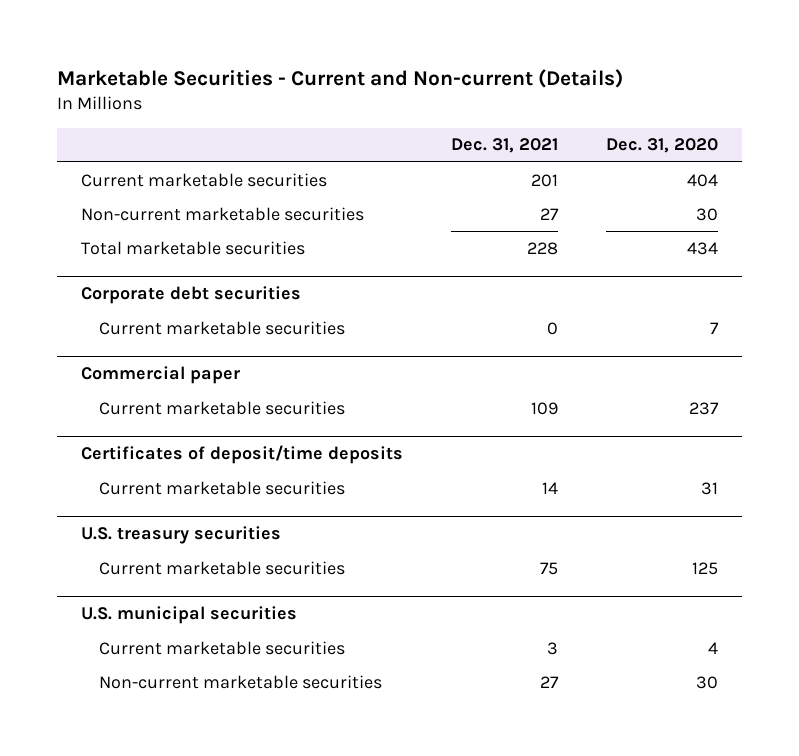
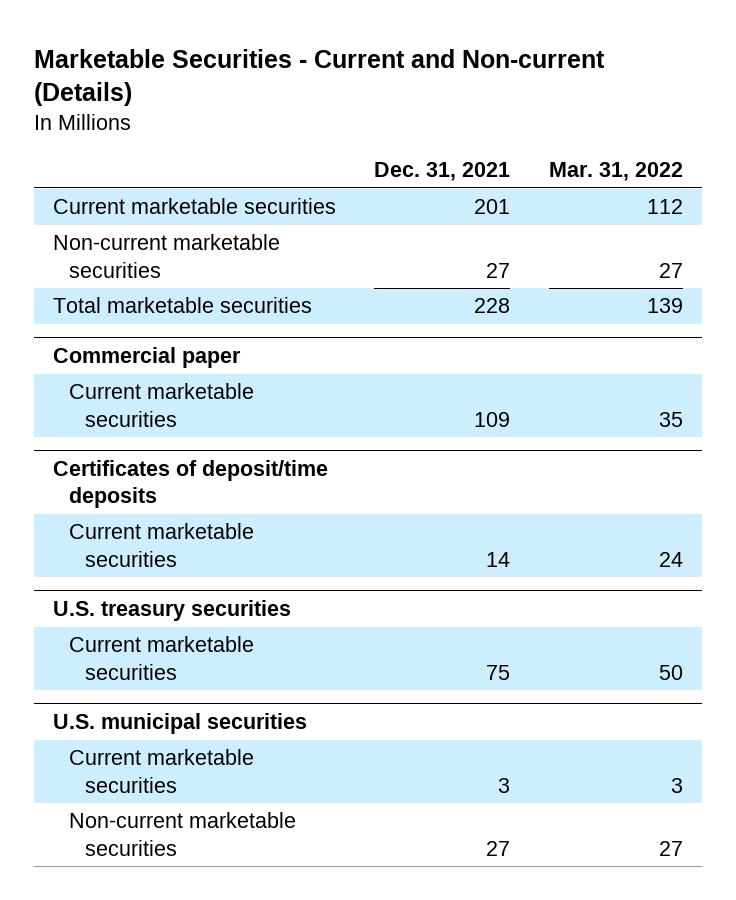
[606,138,719,154] Dec. 31, 2020 -> none
none -> [548,162,683,182] Mar. 31, 2022
[80,286,301,305] Corporate debt securities -> none
[99,320,346,335] Current marketable securities -> none

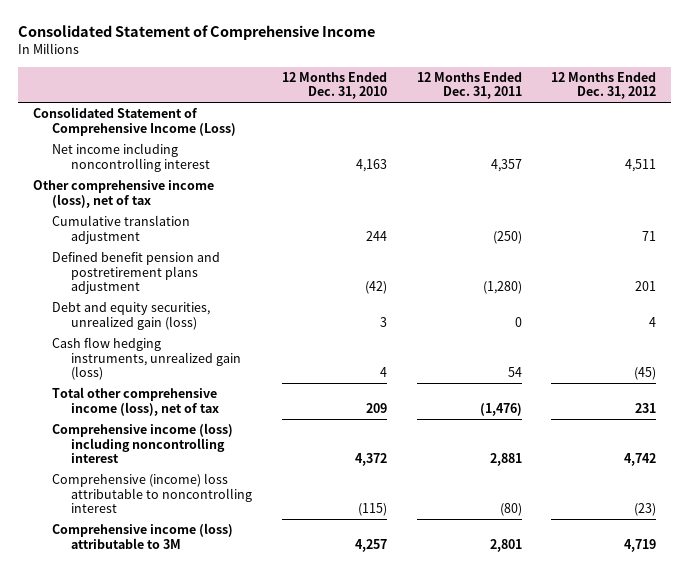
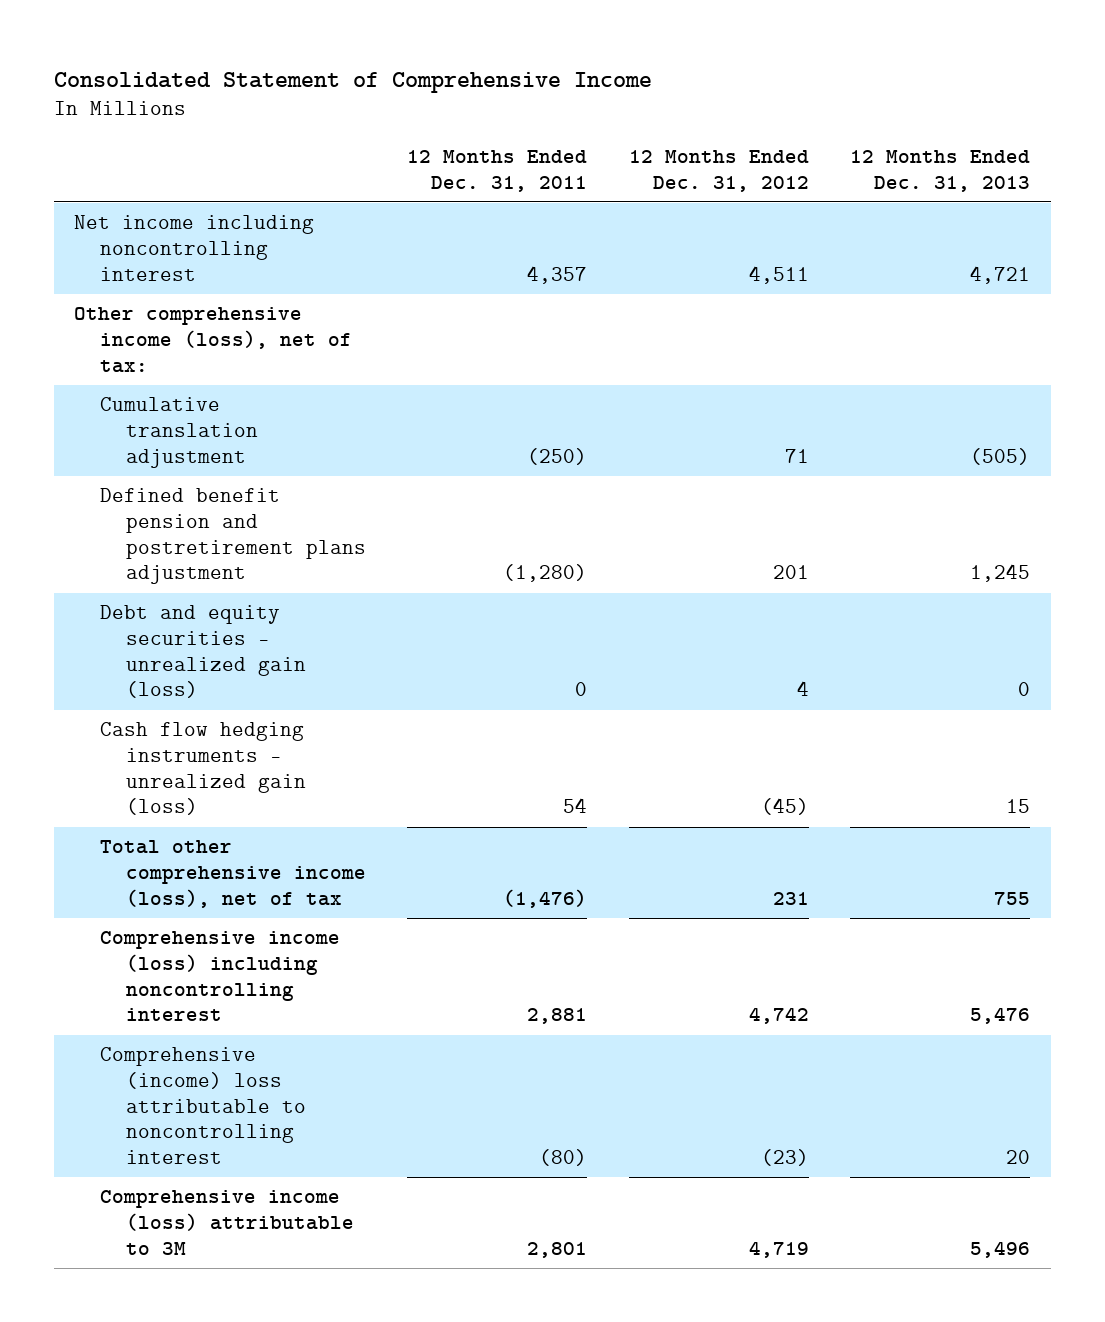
[281,71,387,100] 12 Months Ended Dec. 31, 2010 -> none
none -> [850,149,1031,192] 12 Months Ended Dec. 31, 2013
[32,107,236,136] Consolidated Statement of Comprehensive Income (Loss) -> none
[32,180,214,208] Other comprehensive income (loss), net of tax -> [74,307,353,373] Other comprehensive income (loss), net of tax:
[51,302,210,330] Debt and equity securities, unrealized gain (loss) -> [100,605,306,699] Debt and equity securities - unrealized gain (loss)
[51,337,241,381] Cash flow hedging instruments, unrealized gain (loss) -> [100,722,306,816] Cash flow hedging instruments - unrealized gain (loss)

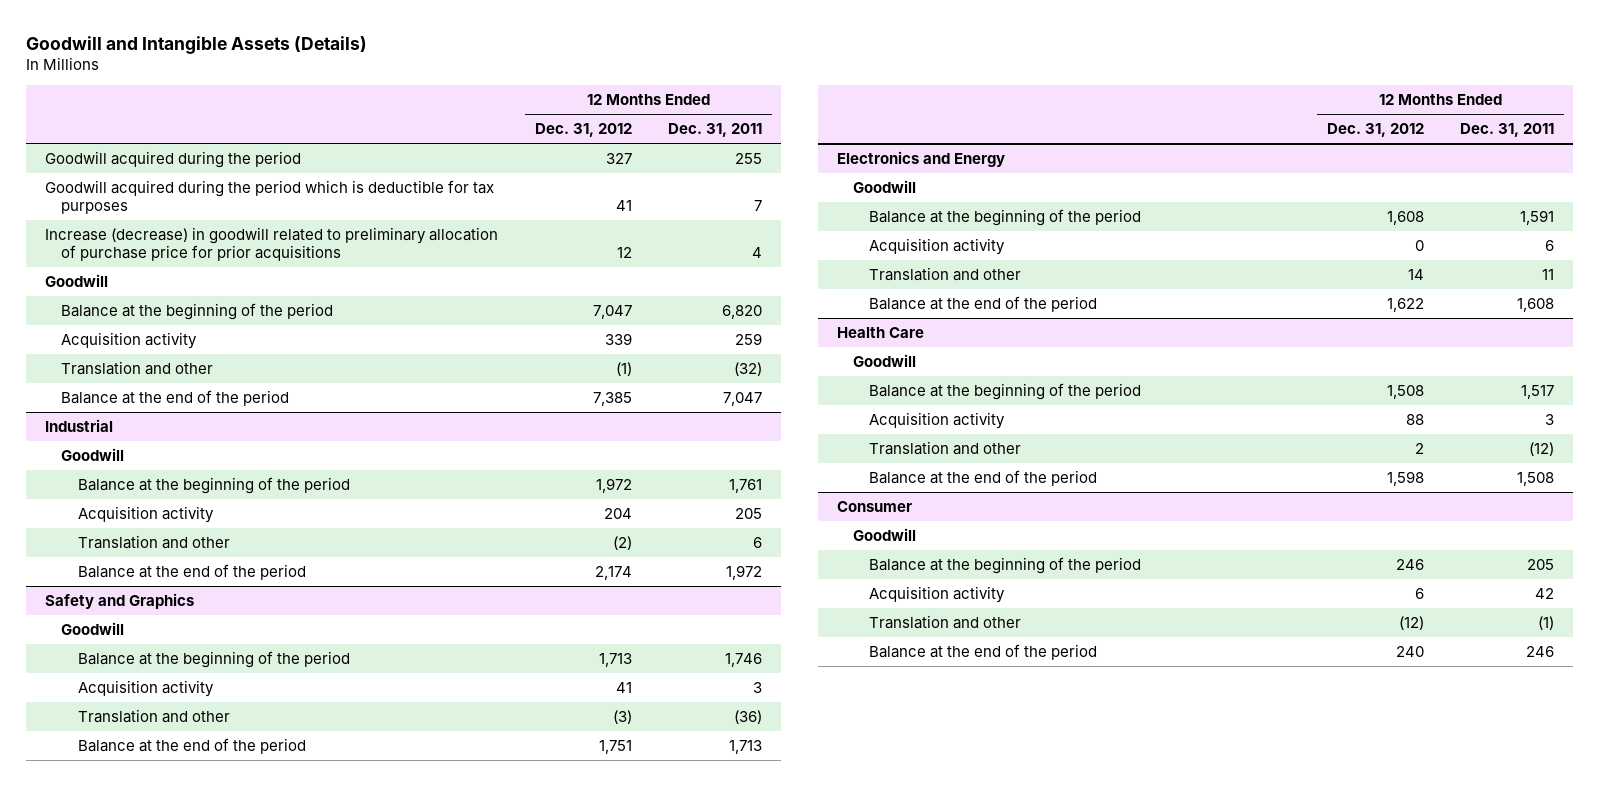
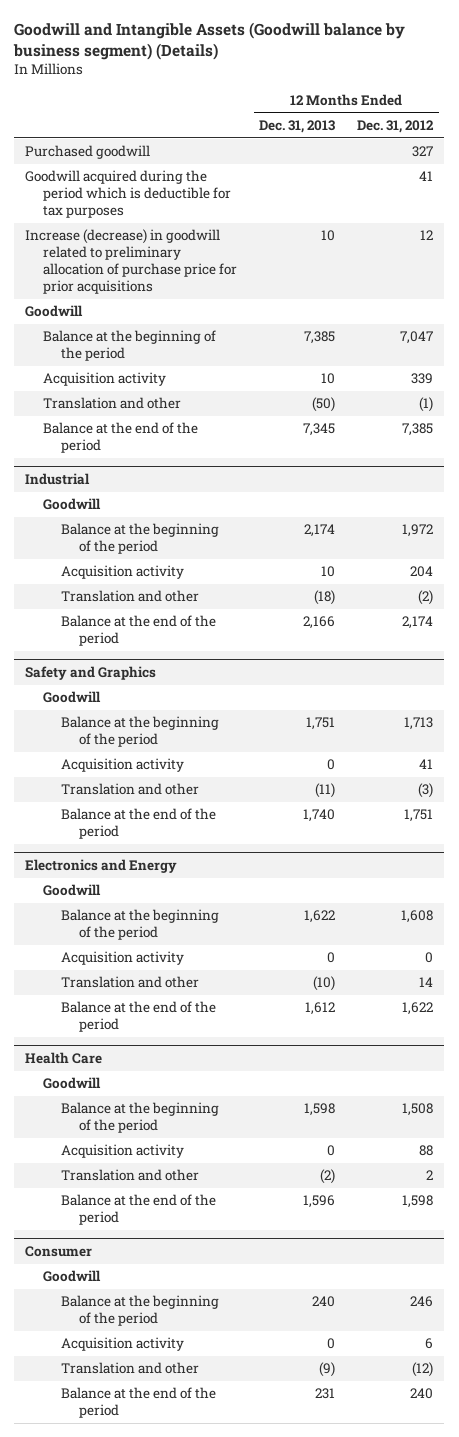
[26,35,368,54] Goodwill and Intangible Assets (Details) -> [13,22,406,60] Goodwill and Intangible Assets (Goodwill balance by business segment) (Details)
[668,123,763,138] Dec. 31, 2011 -> none
none -> [259,120,336,134] Dec. 31, 2013
[44,150,301,168] Goodwill acquired during the period -> [25,145,151,160] Purchased goodwill

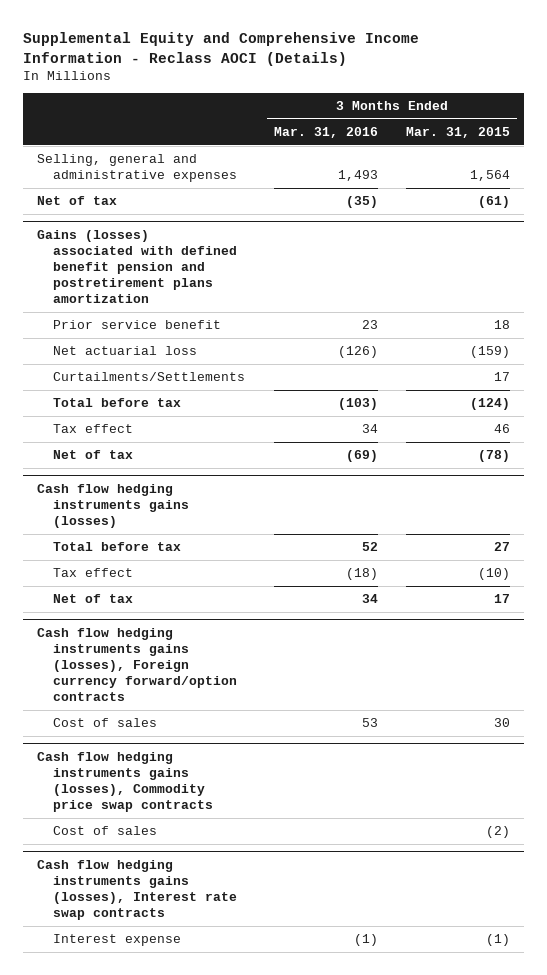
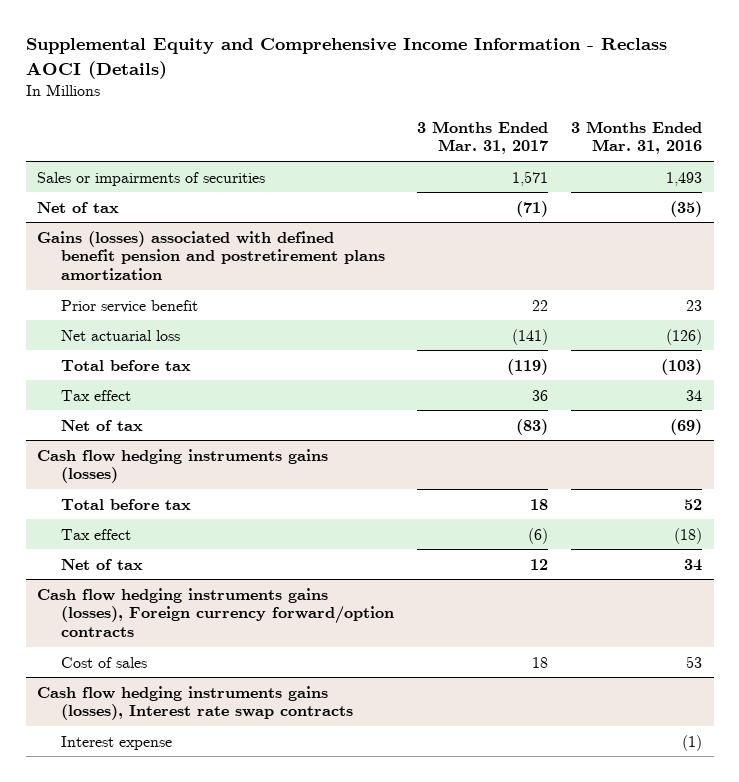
[405,127,510,139] Mar. 31, 2015 -> none
none -> [416,120,548,155] 3 Months Ended Mar. 31, 2017
[37,154,238,183] Selling, general and administrative expenses -> [37,171,266,186] Sales or impairments of securities
[53,372,246,382] Curtailments/Settlements -> none
[37,752,214,812] Cash flow hedging instruments gains (losses), Commodity price swap contracts -> none
[53,826,158,836] Cost of sales -> none

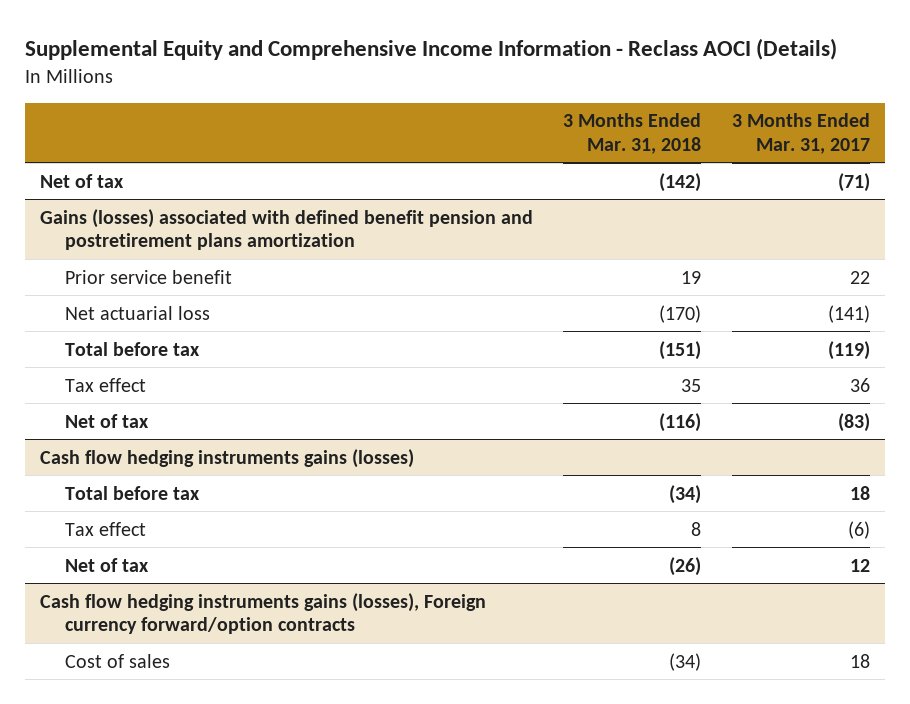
[571,120,703,155] 3 Months Ended Mar. 31, 2016 -> none
none -> [563,113,702,154] 3 Months Ended Mar. 31, 2018
[37,171,266,186] Sales or impairments of securities -> none
[37,685,353,721] Cash flow hedging instruments gains (losses), Interest rate swap contracts -> none
[60,735,172,750] Interest expense -> none

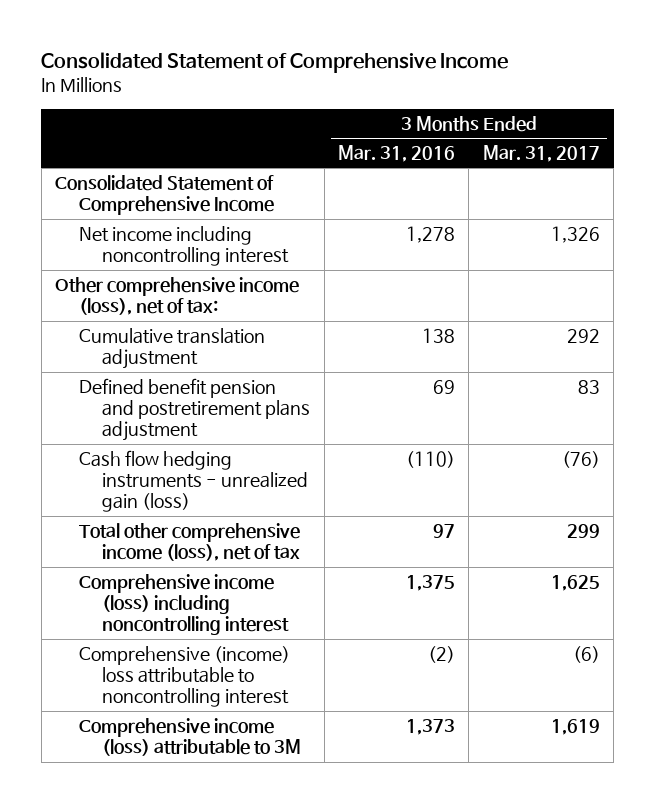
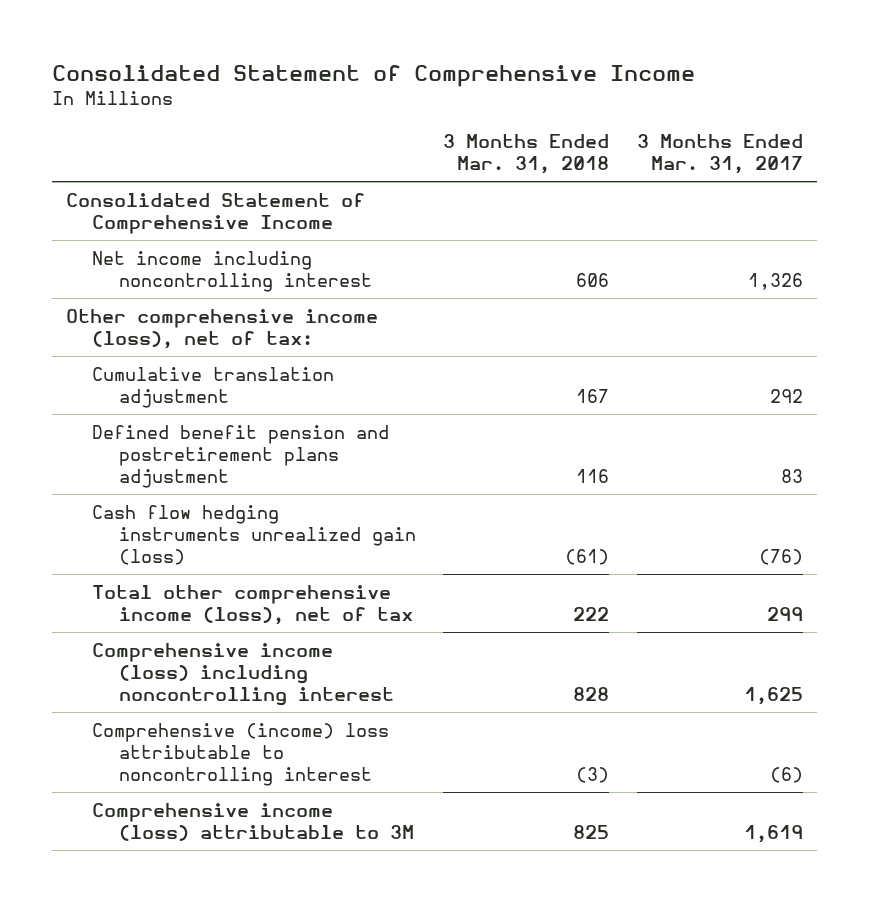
[338,144,456,162] Mar. 31, 2016 -> none
none -> [443,134,610,175] 3 Months Ended Mar. 31, 2018
[78,449,309,513] Cash flow hedging instruments - unrealized gain (loss) -> [92,504,416,565] Cash flow hedging instruments unrealized gain (loss)

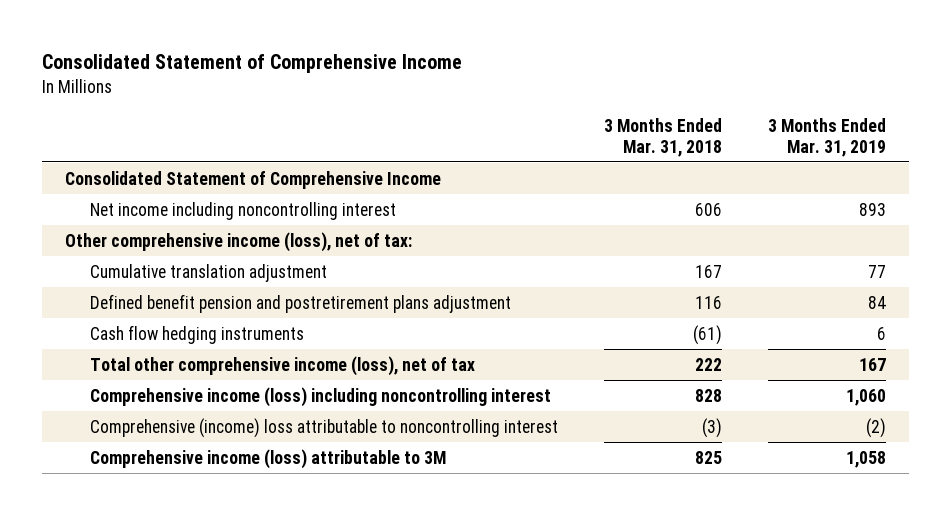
[636,134,803,175] 3 Months Ended Mar. 31, 2017 -> none
none -> [768,117,887,157] 3 Months Ended Mar. 31, 2019
[92,504,416,565] Cash flow hedging instruments unrealized gain (loss) -> [89,324,304,344] Cash flow hedging instruments

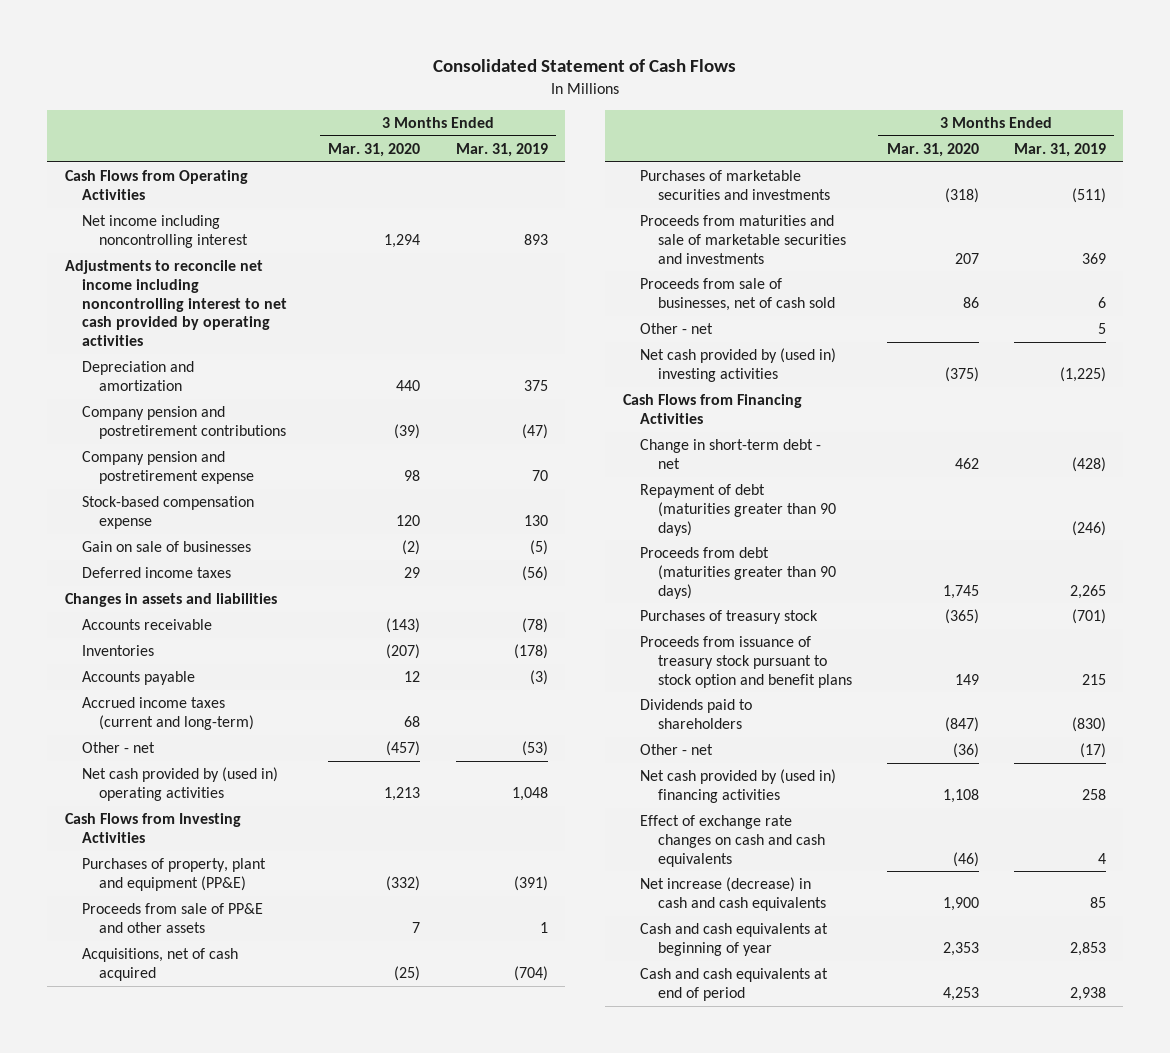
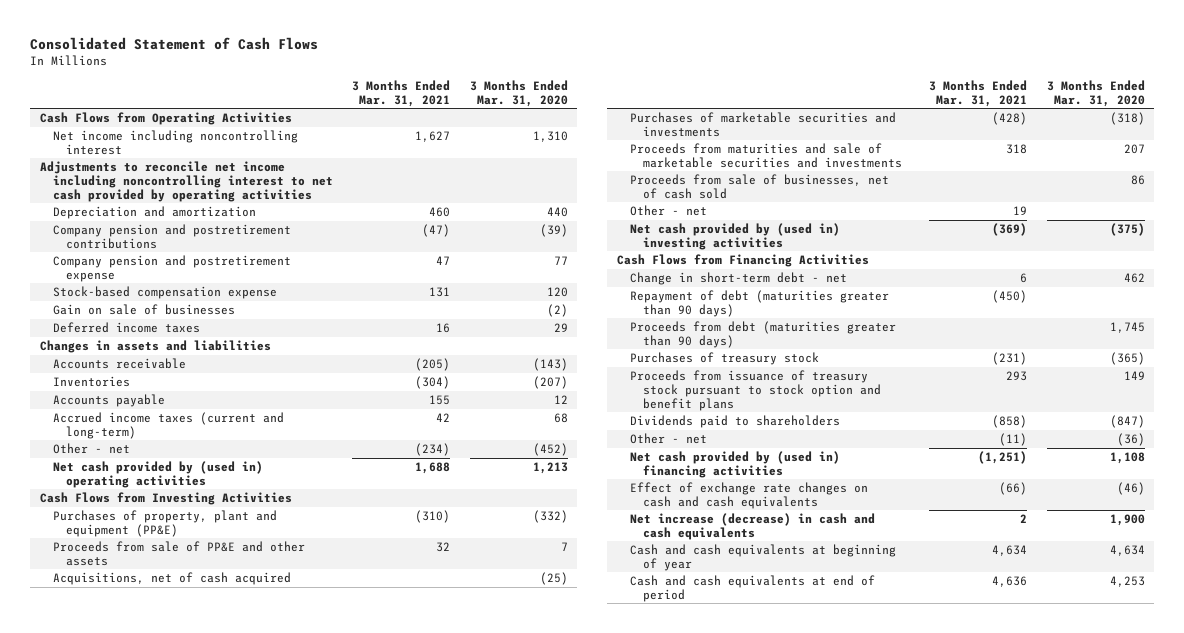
[455,142,548,157] Mar. 31, 2019 -> none
none -> [352,79,451,107] 3 Months Ended Mar. 31, 2021
[384,233,421,248] 1,294 -> [532,131,568,143] 1,310
[404,469,421,481] 98 -> [553,256,568,266] 77
[386,741,421,757] (457) -> [532,443,568,457] (452)
[942,941,979,956] 2,353 -> [1109,545,1145,557] 4,634

